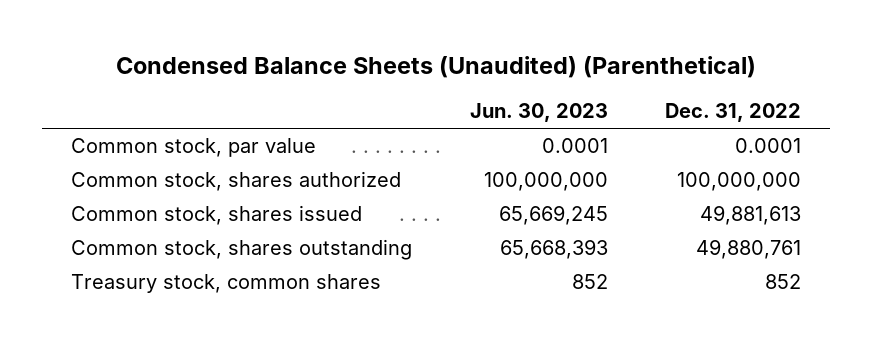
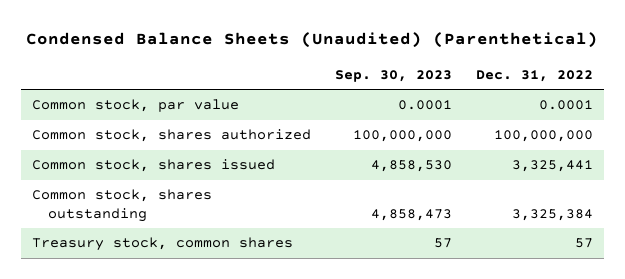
[469,103,608,123] Jun. 30, 2023 -> none
none -> [334,69,452,82] Sep. 30, 2023
[700,205,802,226] 49,881,613 -> [511,160,593,173] 3,325,441
[696,239,802,260] 49,880,761 -> [511,208,593,221] 3,325,384
[765,274,802,290] 852 -> [574,238,593,249] 57

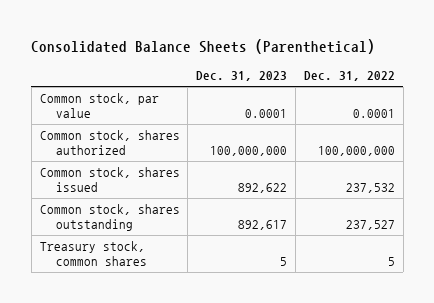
[26,32,599,49] Condensed Balance Sheets (Unaudited) (Parenthetical) -> [31,39,376,55] Consolidated Balance Sheets (Parenthetical)
[334,69,452,82] Sep. 30, 2023 -> none
none -> [196,71,288,82] Dec. 31, 2023
[511,160,593,173] 3,325,441 -> [345,182,395,193] 237,532
[511,208,593,221] 3,325,384 -> [345,219,395,230] 237,527
[574,238,593,249] 57 -> [387,256,395,266] 5

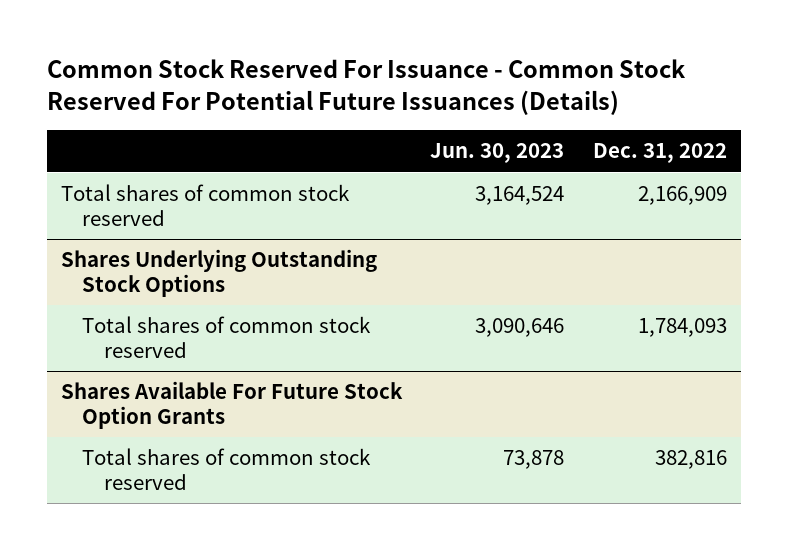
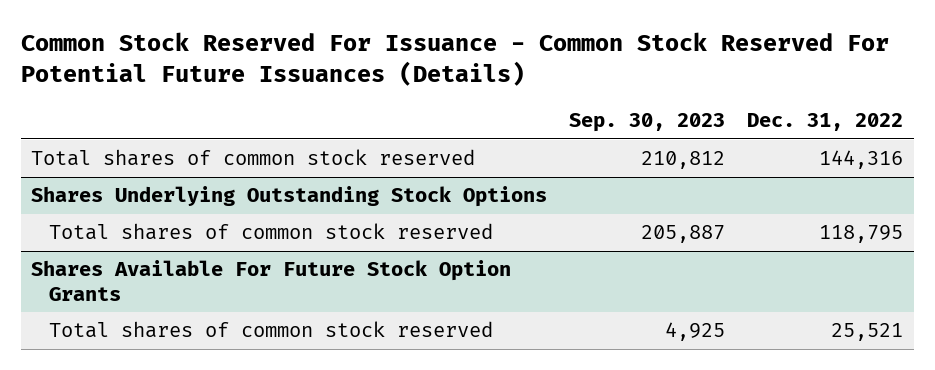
[430,143,565,164] Jun. 30, 2023 -> none
none -> [569,113,726,133] Sep. 30, 2023
[638,186,728,206] 2,166,909 -> [819,150,904,170] 144,316
[638,318,728,338] 1,784,093 -> [819,225,904,244] 118,795
[655,450,728,470] 382,816 -> [831,323,904,342] 25,521

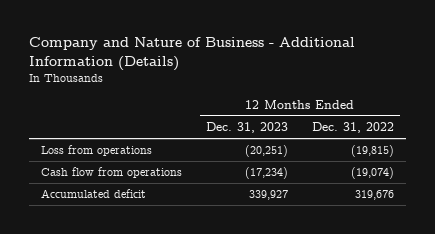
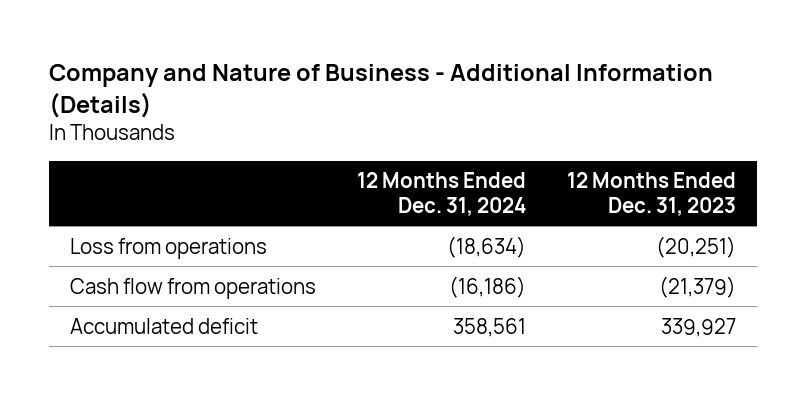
[311,122,394,134] Dec. 31, 2022 -> none
none -> [356,172,526,216] 12 Months Ended Dec. 31, 2024
[244,167,288,180] (17,234) -> [658,275,736,298] (21,379)

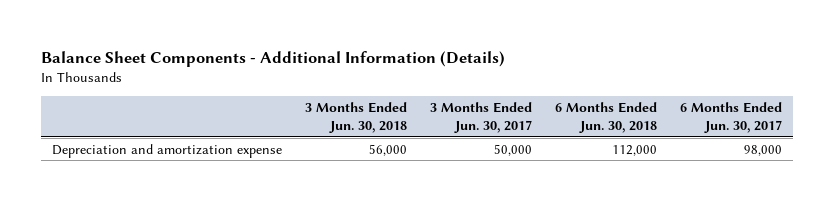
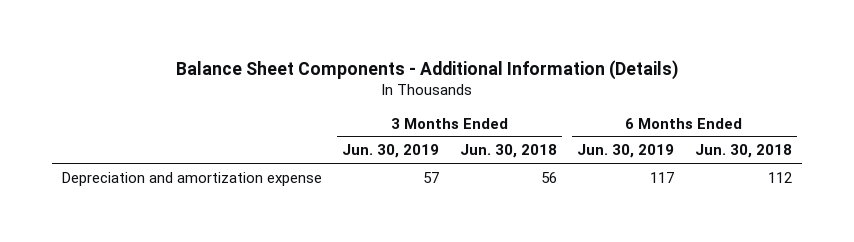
[429,101,532,134] 3 Months Ended Jun. 30, 2017 -> none
[679,101,782,134] 6 Months Ended Jun. 30, 2017 -> none
none -> [342,144,440,159] Jun. 30, 2019
none -> [577,144,675,159] Jun. 30, 2019
[369,143,408,156] 56,000 -> [540,171,557,183] 56
[611,144,657,156] 112,000 -> [767,171,792,183] 112

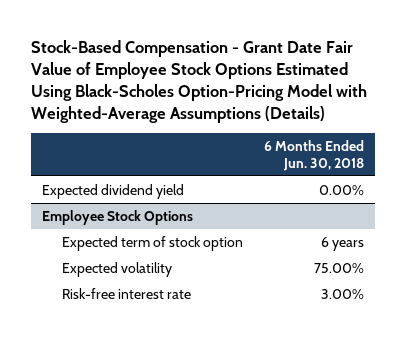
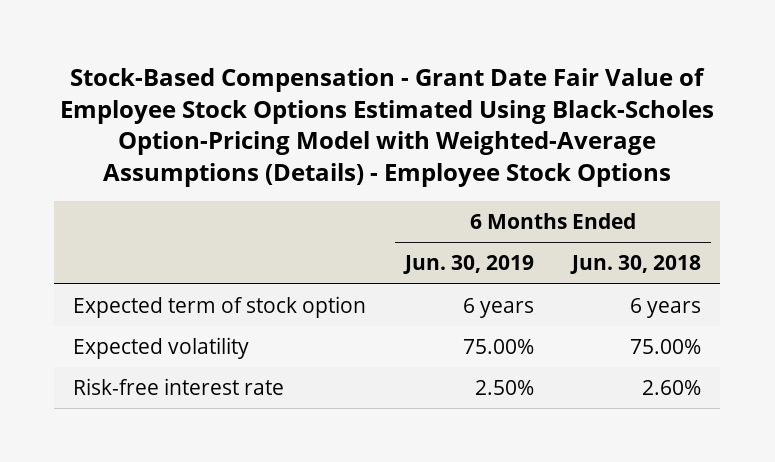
[30,39,367,124] Stock-Based Compensation - Grant Date Fair Value of Employee Stock Options Estimated Using Black-Scholes Option-Pricing Model with Weighted-Average Assumptions (Details) -> [60,68,715,188] Stock-Based Compensation - Grant Date Fair Value of Employee Stock Options Estimated Using Black-Scholes Option-Pricing Model with Weighted-Average Assumptions (Details) - Employee Stock Options
none -> [402,255,534,275] Jun. 30, 2019
[41,183,184,199] Expected dividend yield -> none
[41,209,193,225] Employee Stock Options -> none
[321,288,365,299] 3.00% -> [642,379,702,395] 2.60%

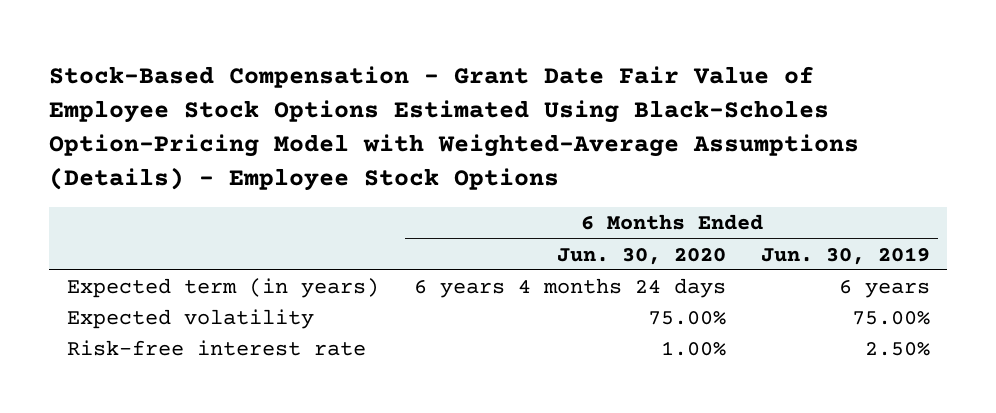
[570,255,702,275] Jun. 30, 2018 -> none
none -> [556,247,726,265] Jun. 30, 2020
[73,295,367,318] Expected term of stock option -> [66,278,379,299] Expected term (in years)

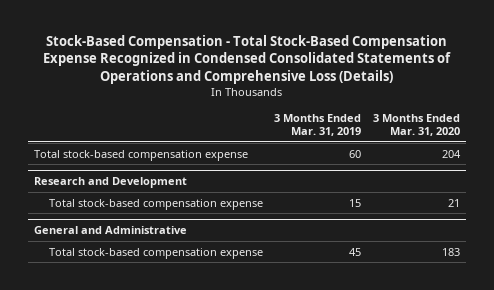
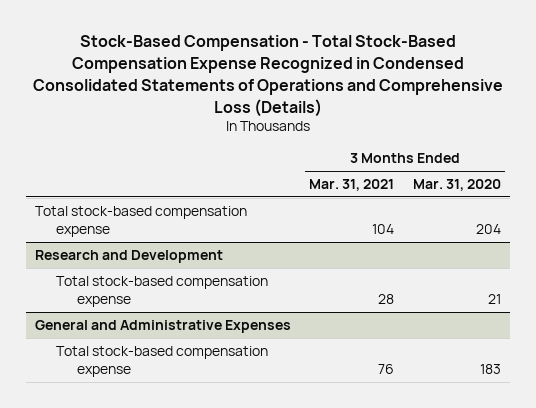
[274,113,362,137] 3 Months Ended Mar. 31, 2019 -> none
none -> [309,179,395,192] Mar. 31, 2021
[34,226,188,235] General and Administrative -> [34,319,291,333] General and Administrative Expenses

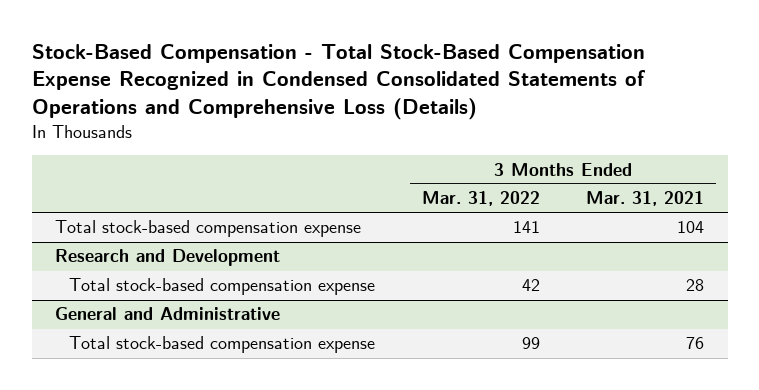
[412,179,501,192] Mar. 31, 2020 -> none
none -> [421,191,540,207] Mar. 31, 2022
[34,319,291,333] General and Administrative Expenses -> [54,307,280,321] General and Administrative

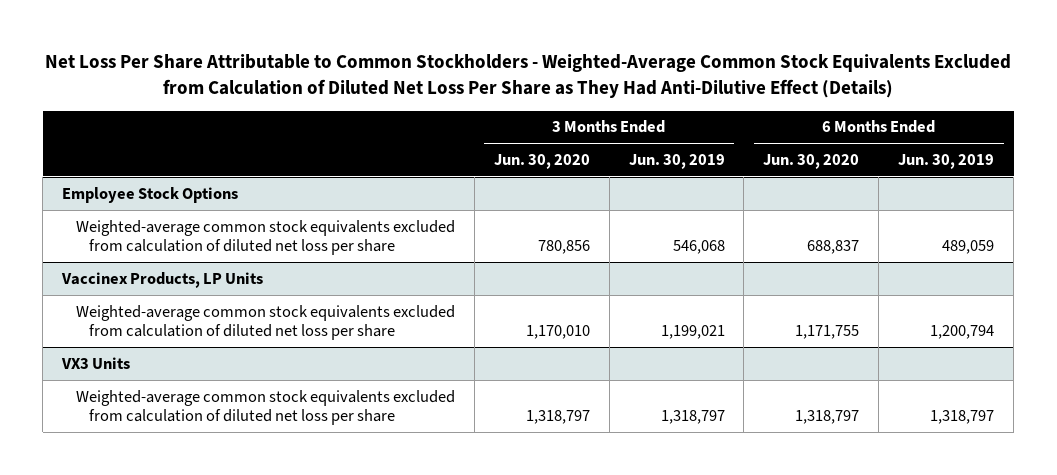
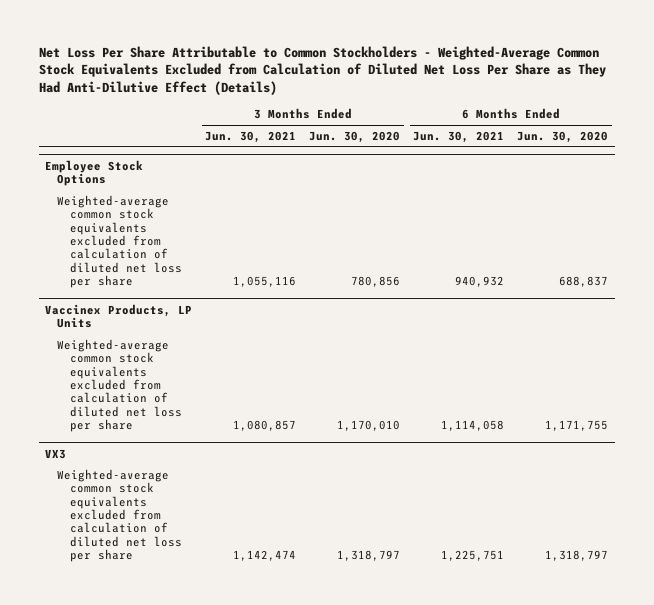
[628,153,725,169] Jun. 30, 2019 -> none
[898,153,995,169] Jun. 30, 2019 -> none
none -> [205,131,297,144] Jun. 30, 2021
none -> [413,131,505,144] Jun. 30, 2021
[61,356,131,369] VX3 Units -> [45,448,67,459] VX3

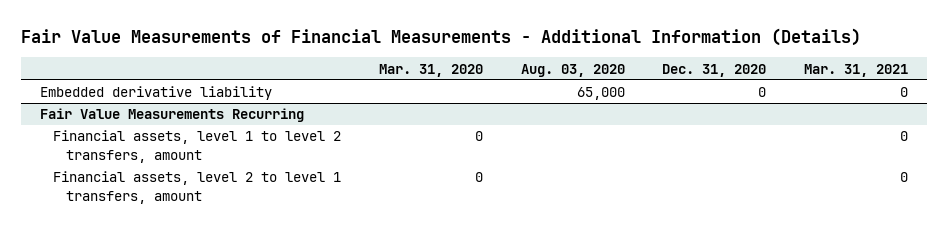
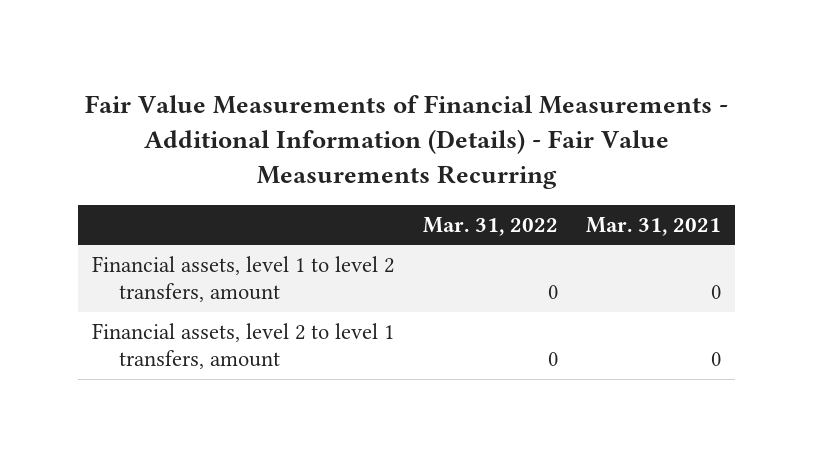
[21,28,862,47] Fair Value Measurements of Financial Measurements - Additional Information (Details) -> [84,94,728,189] Fair Value Measurements of Financial Measurements - Additional Information (Details) - Fair Value Measurements Recurring
[378,63,483,77] Mar. 31, 2020 -> none
[520,63,625,77] Aug. 03, 2020 -> none
[662,63,767,77] Dec. 31, 2020 -> none
none -> [422,216,558,236] Mar. 31, 2022
[39,86,272,101] Embedded derivative liability -> none
[39,108,304,123] Fair Value Measurements Recurring -> none

